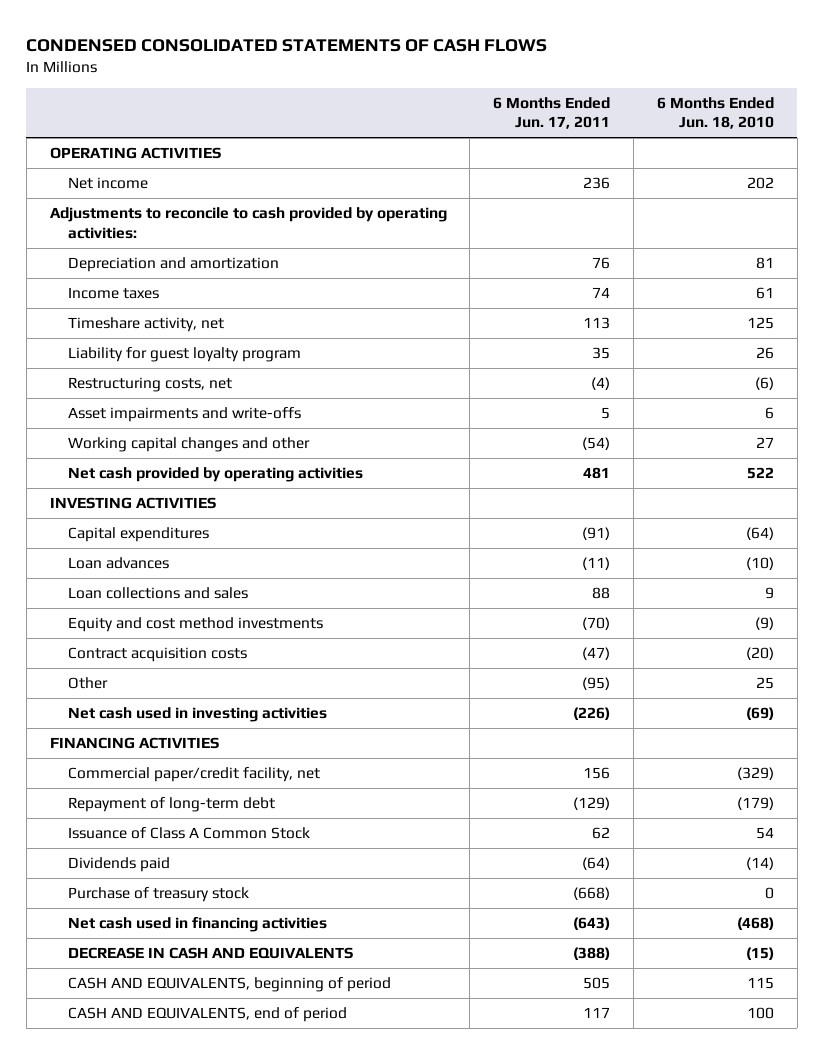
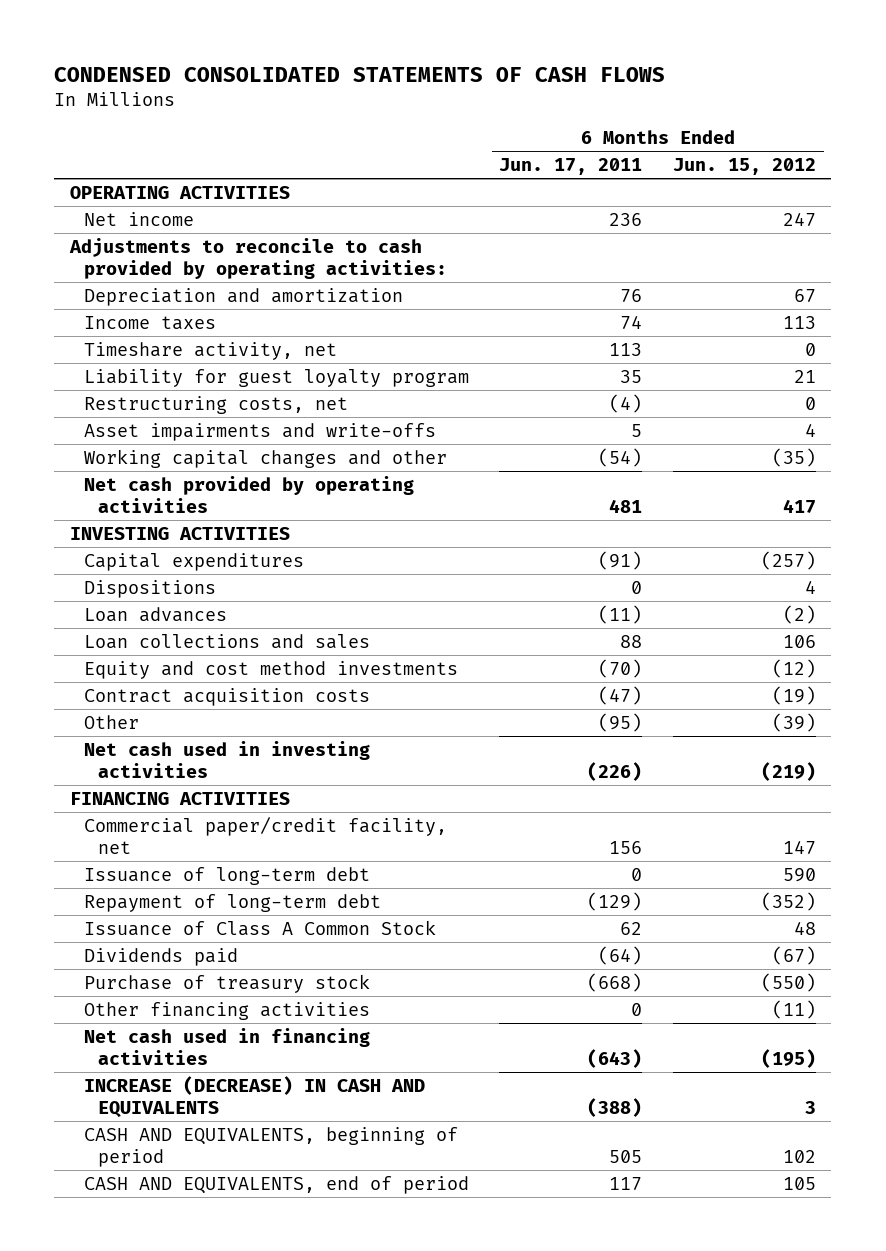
[656,96,774,130] 6 Months Ended Jun. 18, 2010 -> none
none -> [672,158,816,176] Jun. 15, 2012
none -> [83,579,216,598] Dispositions
none -> [83,866,370,885] Issuance of long-term debt
none -> [83,1001,370,1020] Other financing activities
[67,947,353,960] DECREASE IN CASH AND EQUIVALENTS -> [83,1075,425,1117] INCREASE (DECREASE) IN CASH AND EQUIVALENTS

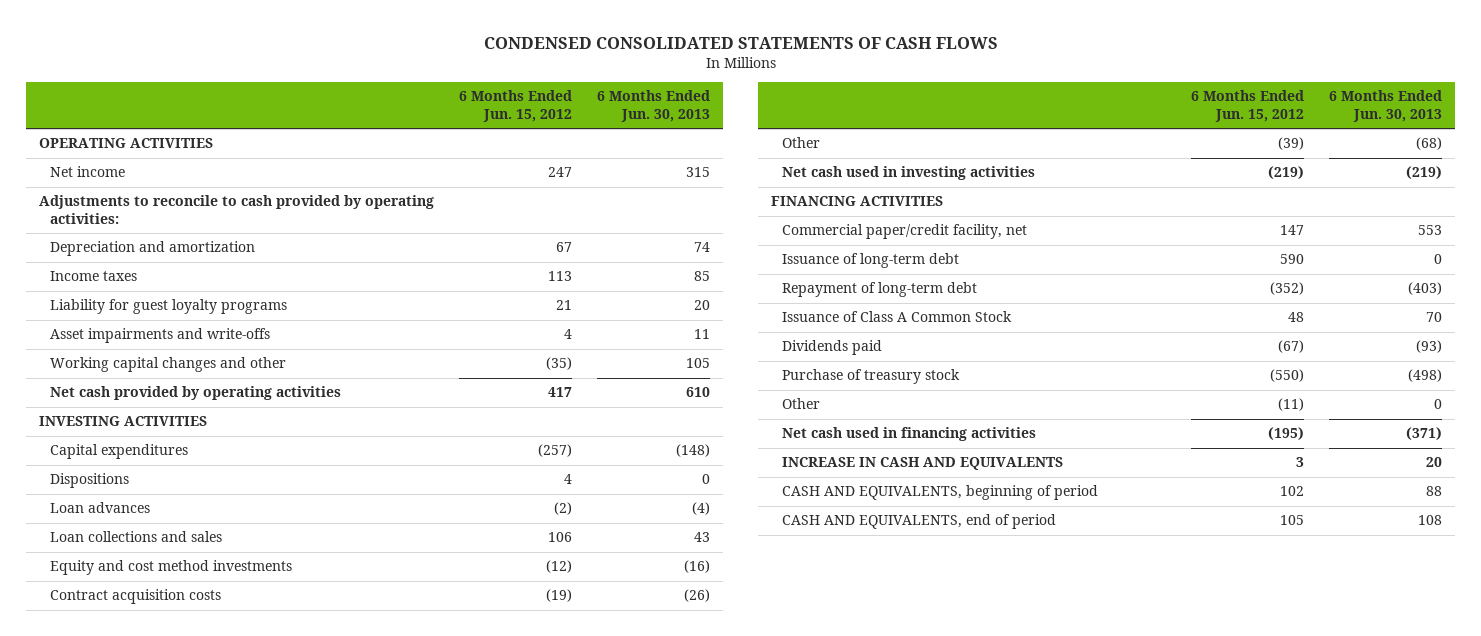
[499,158,643,176] Jun. 17, 2011 -> none
none -> [597,90,711,122] 6 Months Ended Jun. 30, 2013
[83,341,337,360] Timeshare activity, net -> none
[83,395,348,414] Restructuring costs, net -> none
[83,368,469,387] Liability for guest loyalty program -> [50,299,288,315] Liability for guest loyalty programs
[83,1001,370,1020] Other financing activities -> [782,398,821,410] Other
[83,1075,425,1117] INCREASE (DECREASE) IN CASH AND EQUIVALENTS -> [782,457,1064,471] INCREASE IN CASH AND EQUIVALENTS

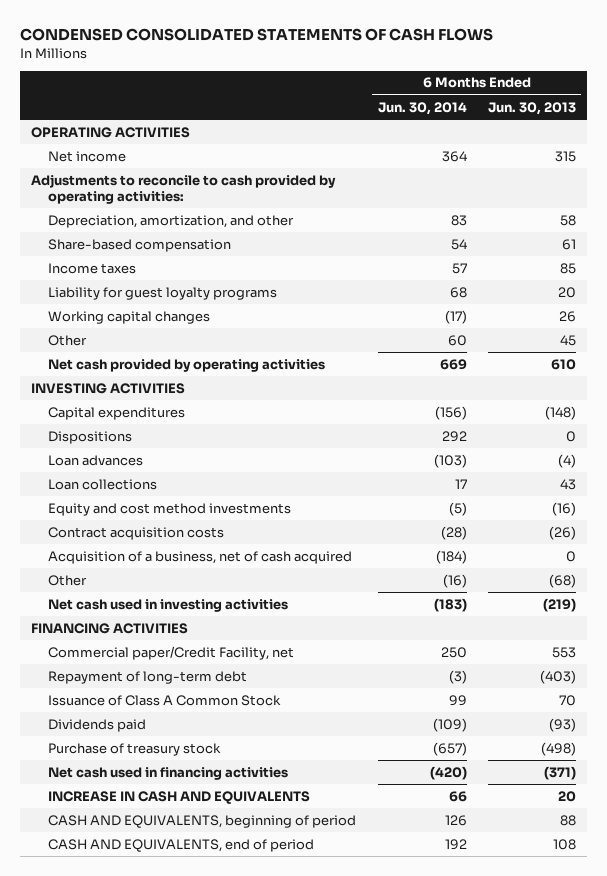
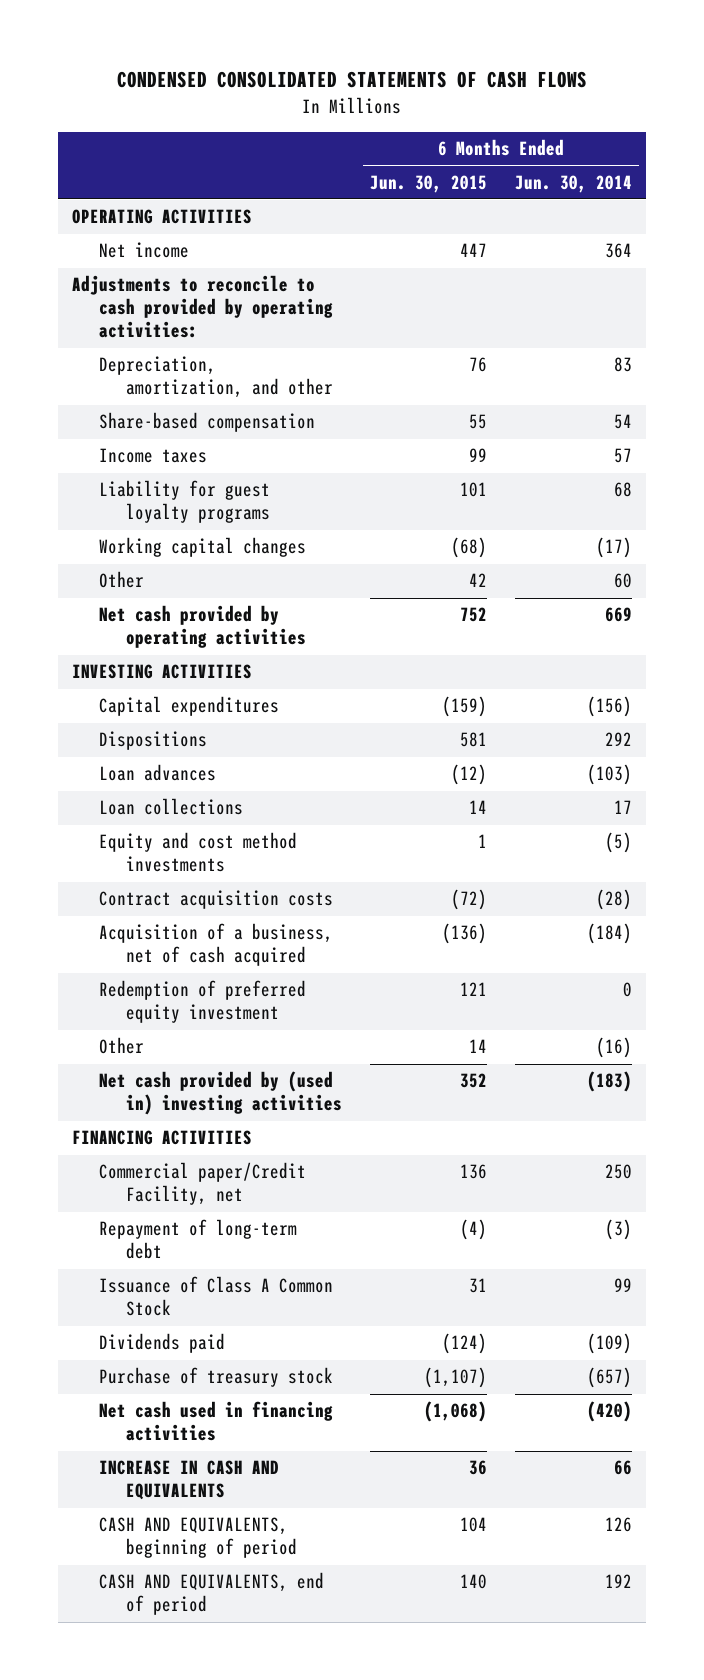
[487,101,576,115] Jun. 30, 2013 -> none
none -> [370,174,488,193] Jun. 30, 2015
none -> [98,980,306,1024] Redemption of preferred equity investment
[48,598,289,612] Net cash used in investing activities -> [98,1071,343,1116] Net cash provided by (used in) investing activities

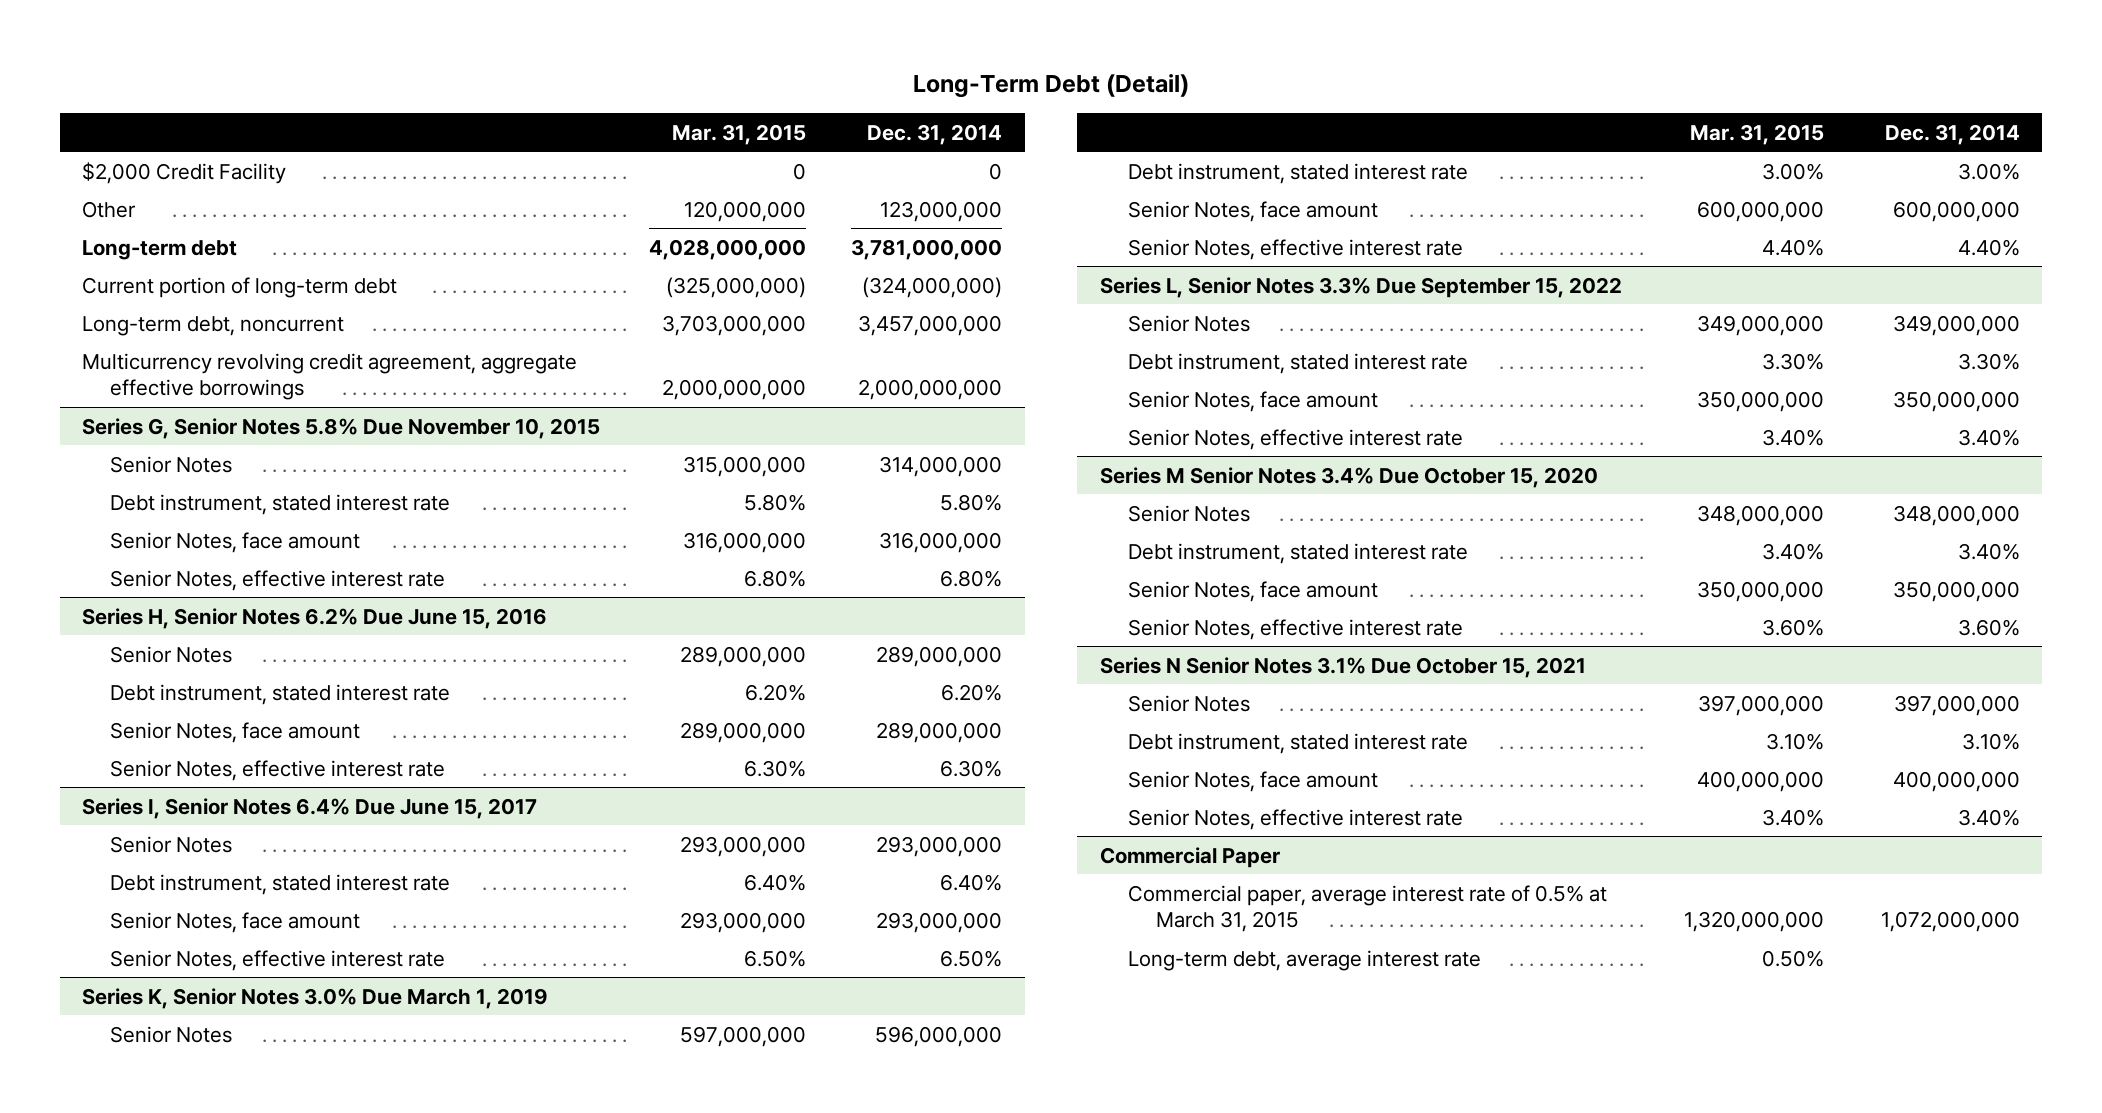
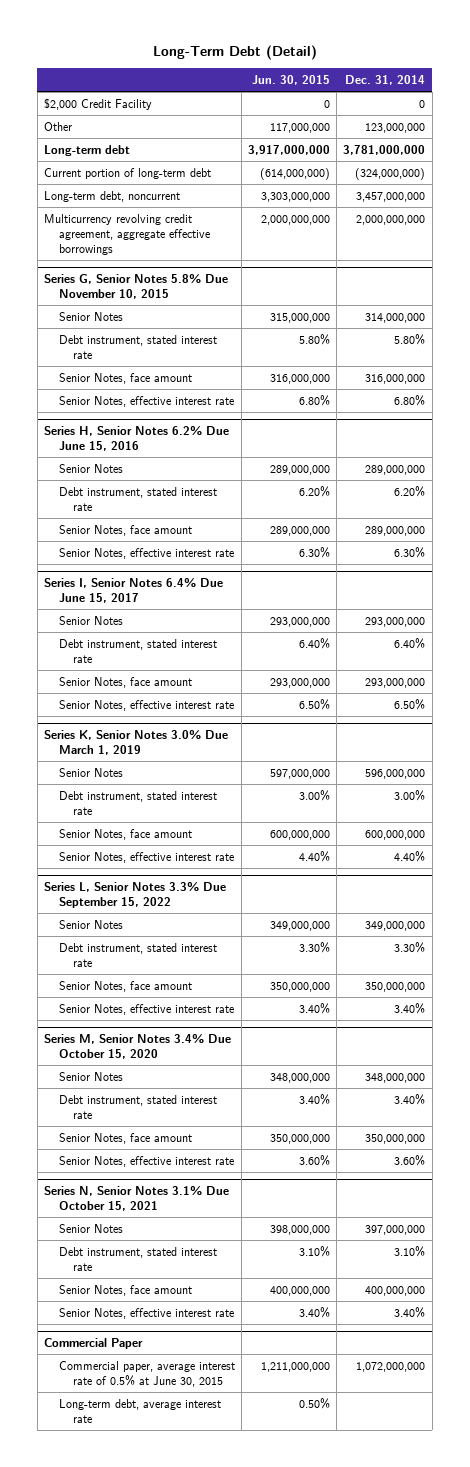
[672,123,807,145] Mar. 31, 2015 -> none
none -> [252,75,331,86] Jun. 30, 2015
[1099,466,1598,488] Series M Senior Notes 3.4% Due October 15, 2020 -> [44,1034,232,1060] Series M, Senior Notes 3.4% Due October 15, 2020
[1099,656,1586,678] Series N Senior Notes 3.1% Due October 15, 2021 -> [44,1186,230,1212] Series N, Senior Notes 3.1% Due October 15, 2021
[1127,884,1607,933] Commercial paper, average interest rate of 0.5% at March 31, 2015 -> [58,1360,235,1387] Commercial paper, average interest rate of 0.5% at June 30, 2015

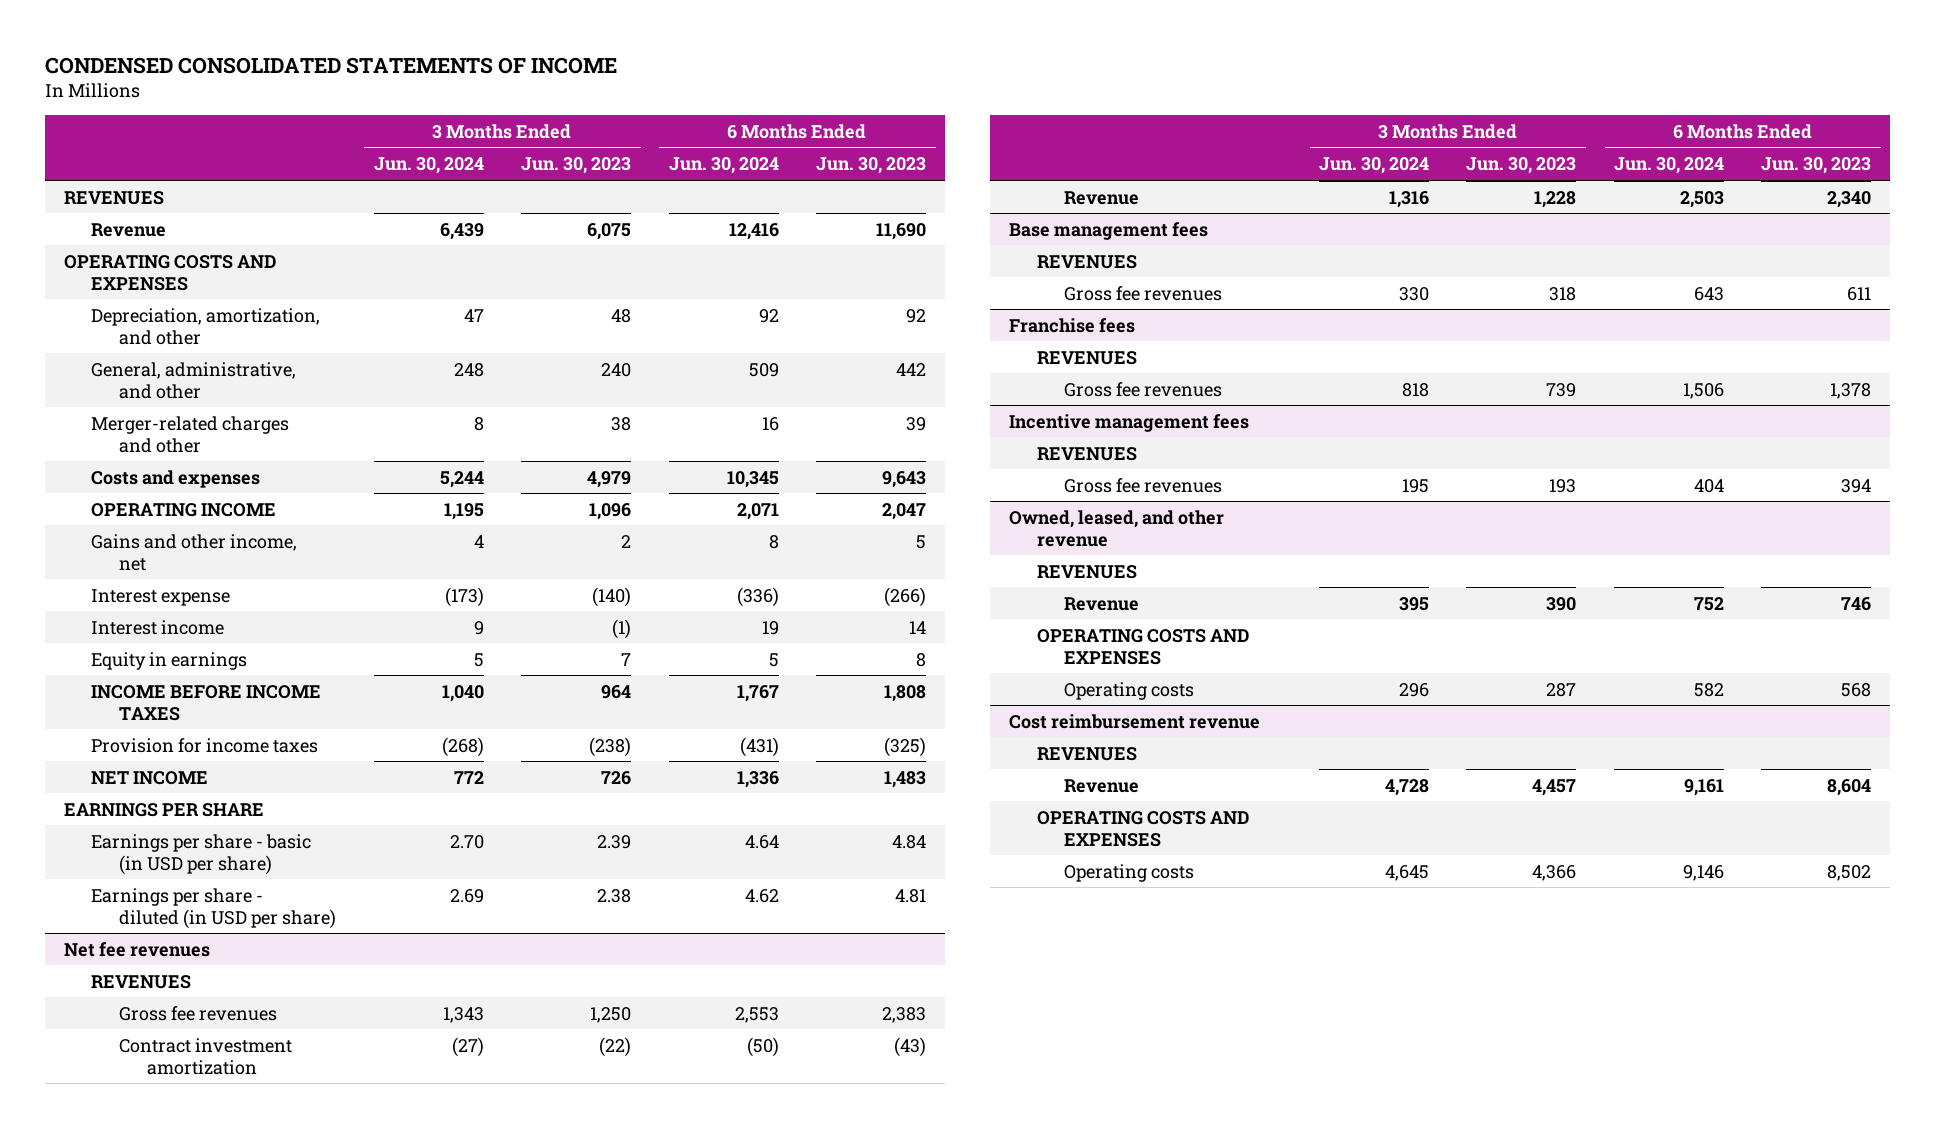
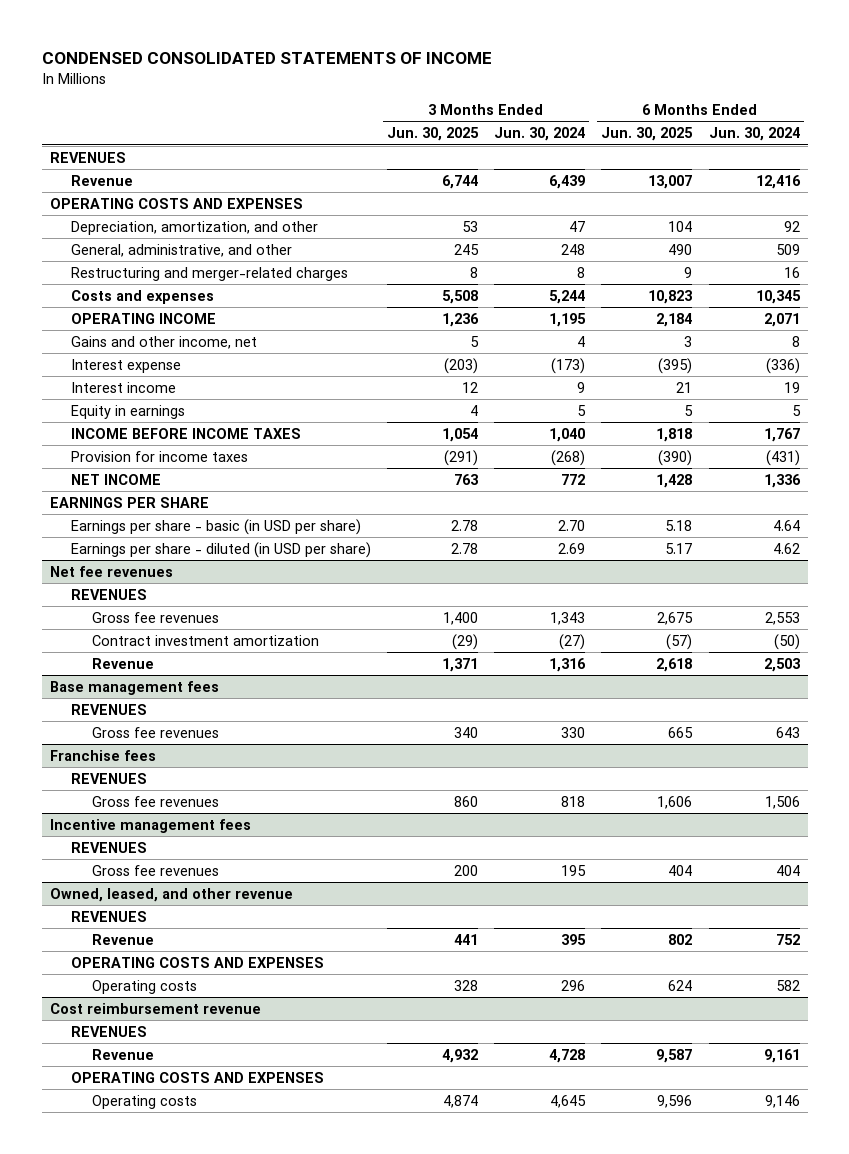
[521,157,632,175] Jun. 30, 2023 -> none
[816,157,927,175] Jun. 30, 2023 -> none
none -> [386,127,479,142] Jun. 30, 2025
none -> [601,127,694,142] Jun. 30, 2025
[91,415,290,453] Merger-related charges and other -> [70,266,348,281] Restructuring and merger-related charges

